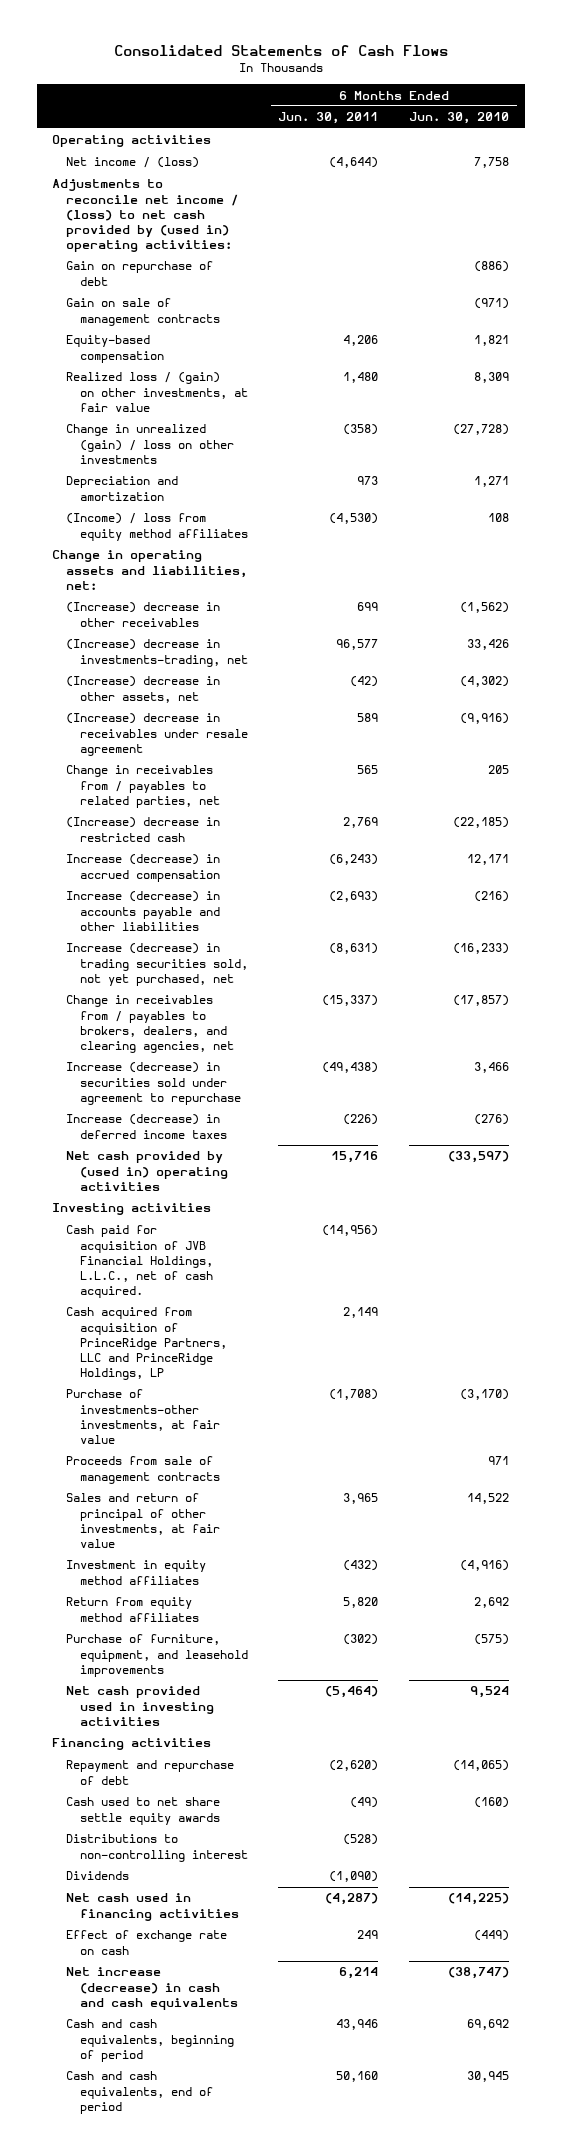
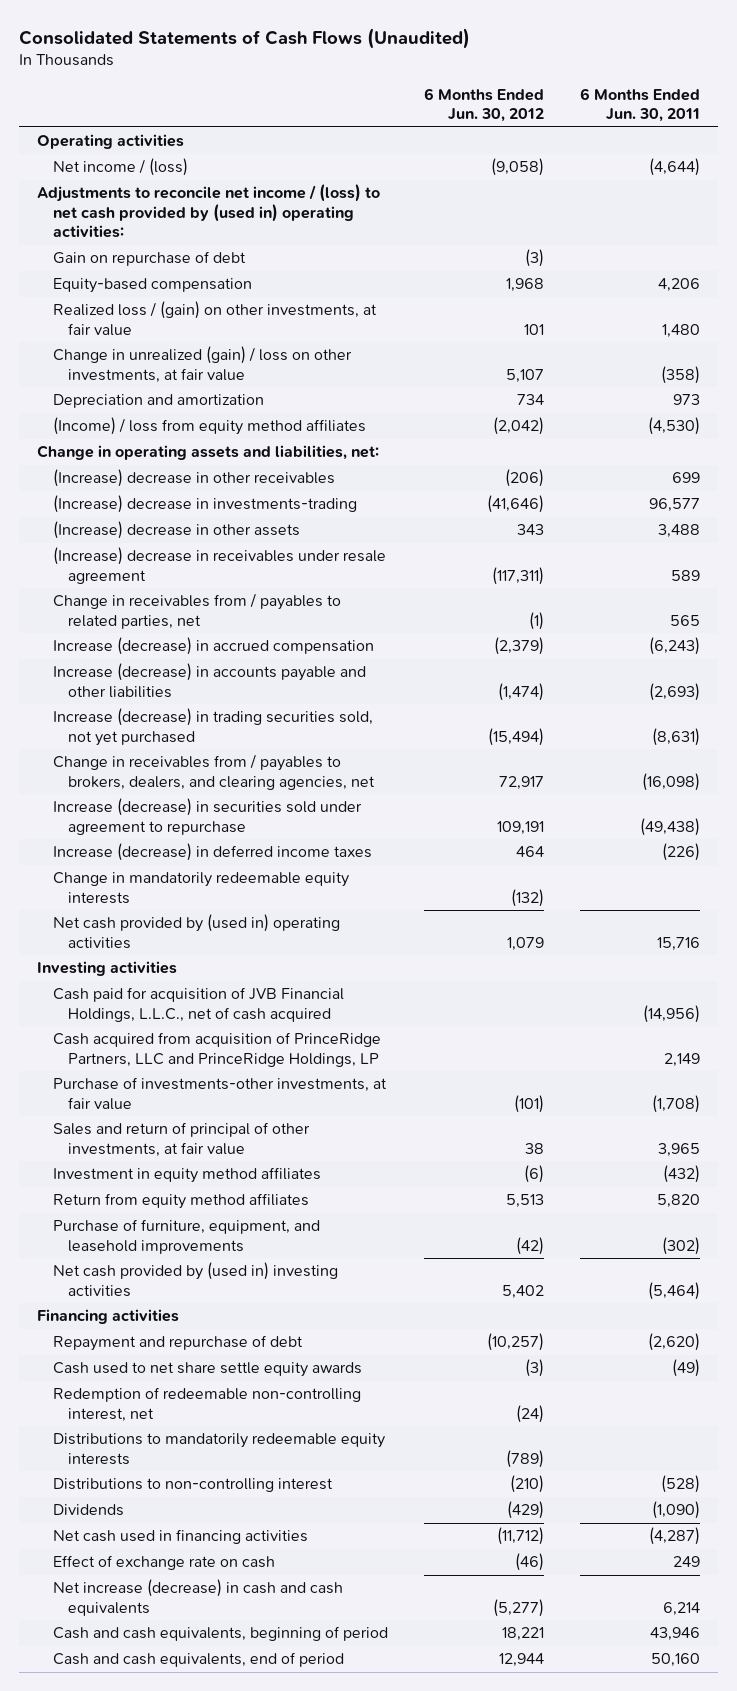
[113,44,448,56] Consolidated Statements of Cash Flows -> [19,27,471,49] Consolidated Statements of Cash Flows (Unaudited)
[409,112,510,125] Jun. 30, 2010 -> none
none -> [423,87,544,123] 6 Months Ended Jun. 30, 2012
[65,298,220,326] Gain on sale of management contracts -> none
[65,424,234,464] Change in unrealized (gain) / loss on other investments -> [52,346,352,383] Change in unrealized (gain) / loss on other investments, at fair value
[65,639,248,667] (Increase) decrease in investments-trading, net -> [52,495,357,514] (Increase) decrease in investments-trading
[65,676,220,703] (Increase) decrease in other assets, net -> [52,521,300,540] (Increase) decrease in other assets
[350,676,379,688] (42) -> [658,524,701,539] 3,488
[65,817,220,842] (Increase) decrease in restricted cash -> none
[65,943,248,986] Increase (decrease) in trading securities sold, not yet purchased, net -> [52,708,373,746] Increase (decrease) in trading securities sold, not yet purchased
[322,995,379,1007] (15,337) -> [642,772,701,791] (16,098)
none -> [52,872,349,904] Change in mandatorily redeemable equity interests
[65,1225,213,1298] Cash paid for acquisition of JVB Financial Holdings, L.L.C., net of cash acquired. -> [52,987,344,1022] Cash paid for acquisition of JVB Financial Holdings, L.L.C., net of cash acquired
[65,1456,220,1484] Proceeds from sale of management contracts -> none
[65,1686,214,1726] Net cash provided used in investing activities -> [52,1262,338,1297] Net cash provided by (used in) investing activities
none -> [52,1387,361,1422] Redemption of redeemable non-controlling interest, net
none -> [52,1433,385,1465] Distributions to mandatorily redeemable equity interests

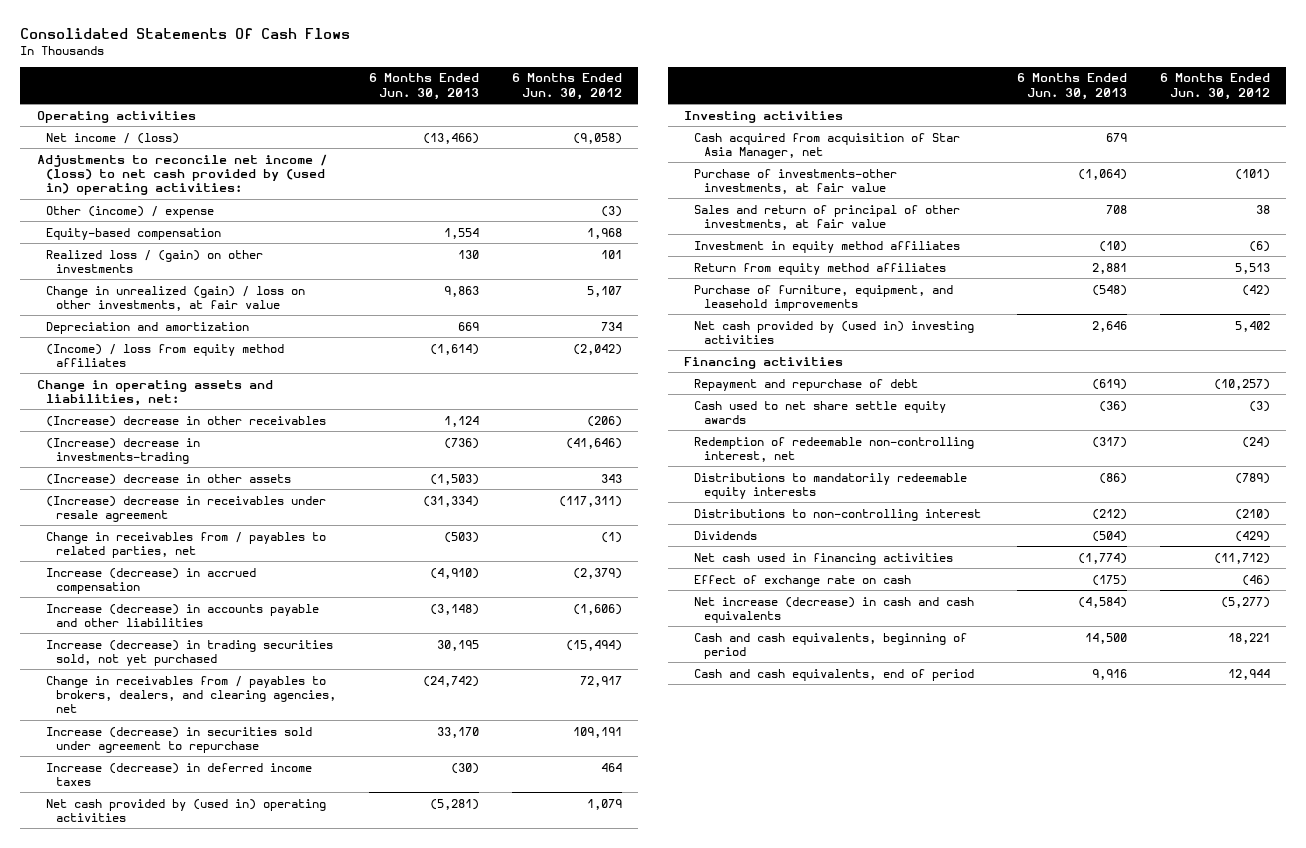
[19,27,471,49] Consolidated Statements of Cash Flows (Unaudited) -> [20,27,351,39] Consolidated Statements Of Cash Flows
[580,87,701,123] 6 Months Ended Jun. 30, 2011 -> none
none -> [369,73,480,100] 6 Months Ended Jun. 30, 2013
[52,251,246,267] Gain on repurchase of debt -> none
none -> [46,205,215,218] Other (income) / expense
[52,301,377,336] Realized loss / (gain) on other investments, at fair value -> [46,249,264,273] Realized loss / (gain) on other investments
[497,682,544,701] (1,474) -> [572,603,622,615] (1,606)
[52,872,349,904] Change in mandatorily redeemable equity interests -> none
[52,987,344,1022] Cash paid for acquisition of JVB Financial Holdings, L.L.C., net of cash acquired -> none
[52,1032,381,1067] Cash acquired from acquisition of PrinceRidge Partners, LLC and PrinceRidge Holdings, LP -> [694,132,961,159] Cash acquired from acquisition of Star Asia Manager, net

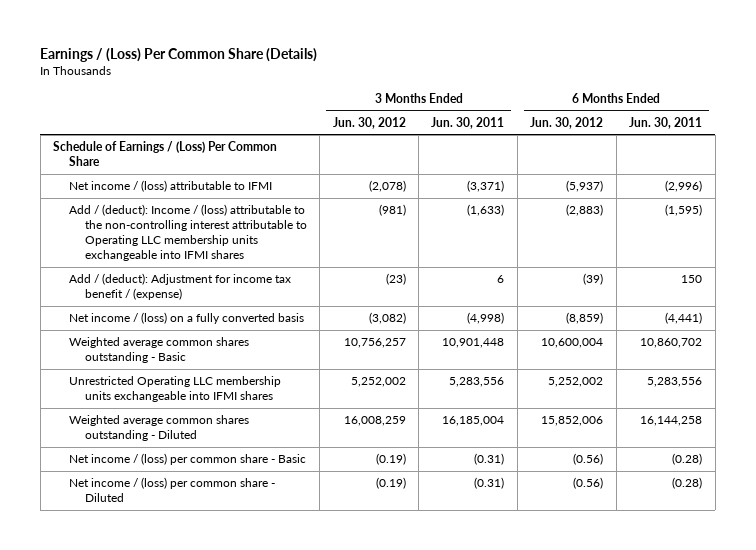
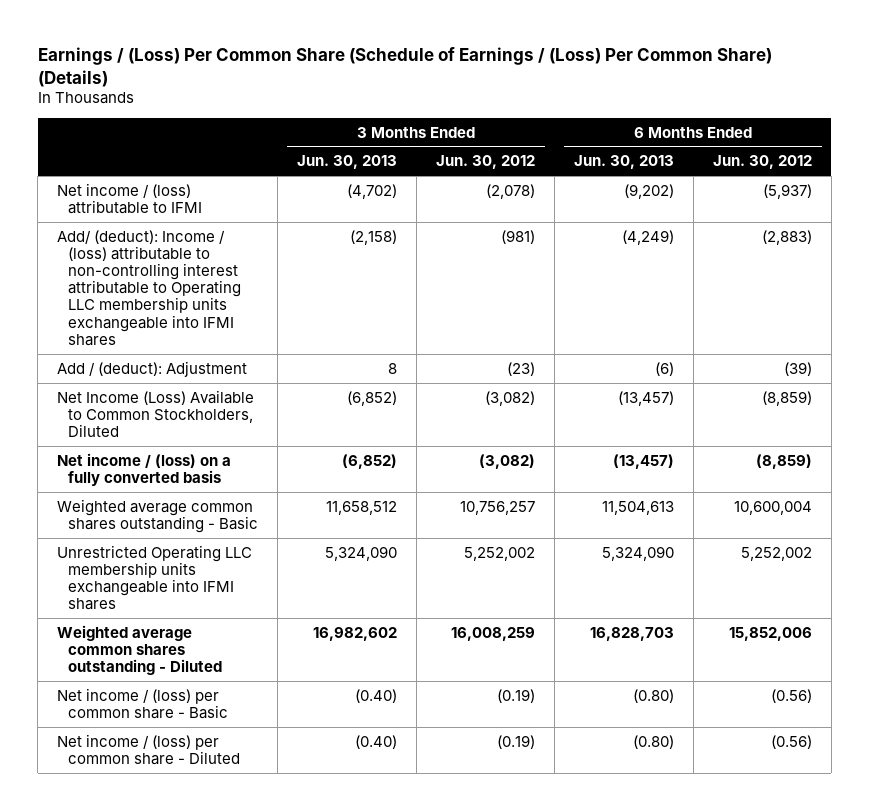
[40,47,318,62] Earnings / (Loss) Per Common Share (Details) -> [37,46,772,87] Earnings / (Loss) Per Common Share (Schedule of Earnings / (Loss) Per Common Share) (Details)
[431,116,505,129] Jun. 30, 2011 -> none
[629,116,703,129] Jun. 30, 2011 -> none
none -> [297,155,398,170] Jun. 30, 2013
none -> [574,155,675,170] Jun. 30, 2013
[53,141,278,167] Schedule of Earnings / (Loss) Per Common Share -> none
[69,204,307,261] Add / (deduct): Income / (loss) attributable to the non-controlling interest attributable to Operating LLC membership units exchangeable into IFMI shares -> [57,229,242,346] Add/ (deduct): Income / (loss) attributable to non-controlling interest attributable to Operating LLC membership units exchangeable into IFMI shares
[69,273,292,301] Add / (deduct): Adjustment for income tax benefit / (expense) -> [57,360,248,377] Add / (deduct): Adjustment
none -> [57,389,255,438] Net Income (Loss) Available to Common Stockholders, Diluted

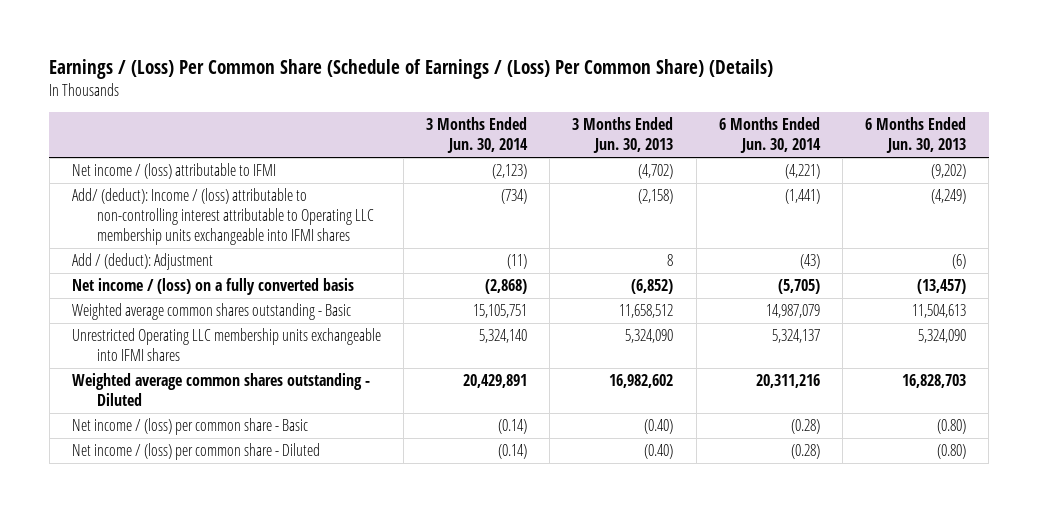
[436,155,536,170] Jun. 30, 2012 -> none
[712,155,812,170] Jun. 30, 2012 -> none
none -> [426,117,529,154] 3 Months Ended Jun. 30, 2014
none -> [718,117,821,154] 6 Months Ended Jun. 30, 2014
[57,389,255,438] Net Income (Loss) Available to Common Stockholders, Diluted -> none

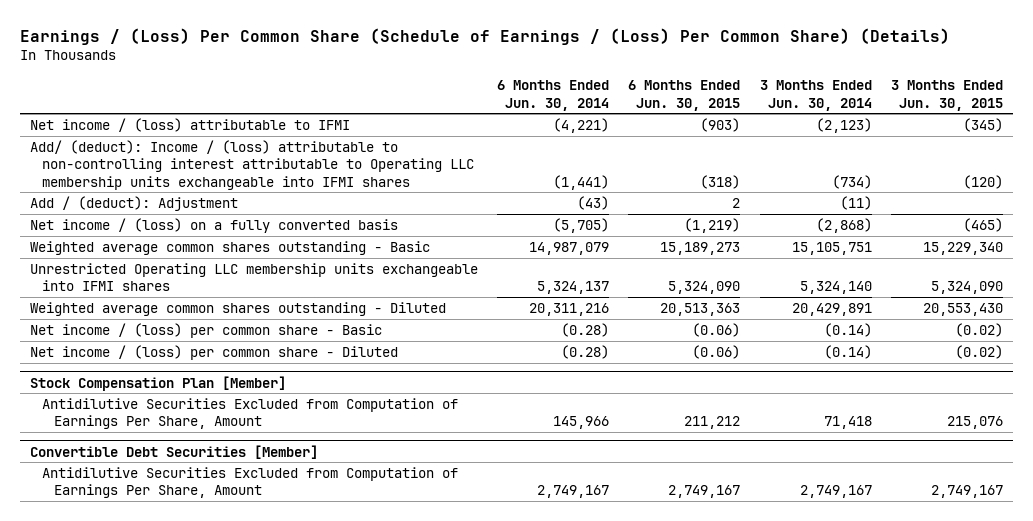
[572,117,674,154] 3 Months Ended Jun. 30, 2013 -> none
[864,117,966,154] 6 Months Ended Jun. 30, 2013 -> none
none -> [628,80,741,111] 6 Months Ended Jun. 30, 2015
none -> [890,80,1003,111] 3 Months Ended Jun. 30, 2015
none -> [29,375,286,391] Stock Compensation Plan [Member]
none -> [41,397,458,430] Antidilutive Securities Excluded from Computation of Earnings Per Share, Amount
none -> [29,444,318,459] Convertible Debt Securities [Member]
none -> [41,466,458,499] Antidilutive Securities Excluded from Computation of Earnings Per Share, Amount

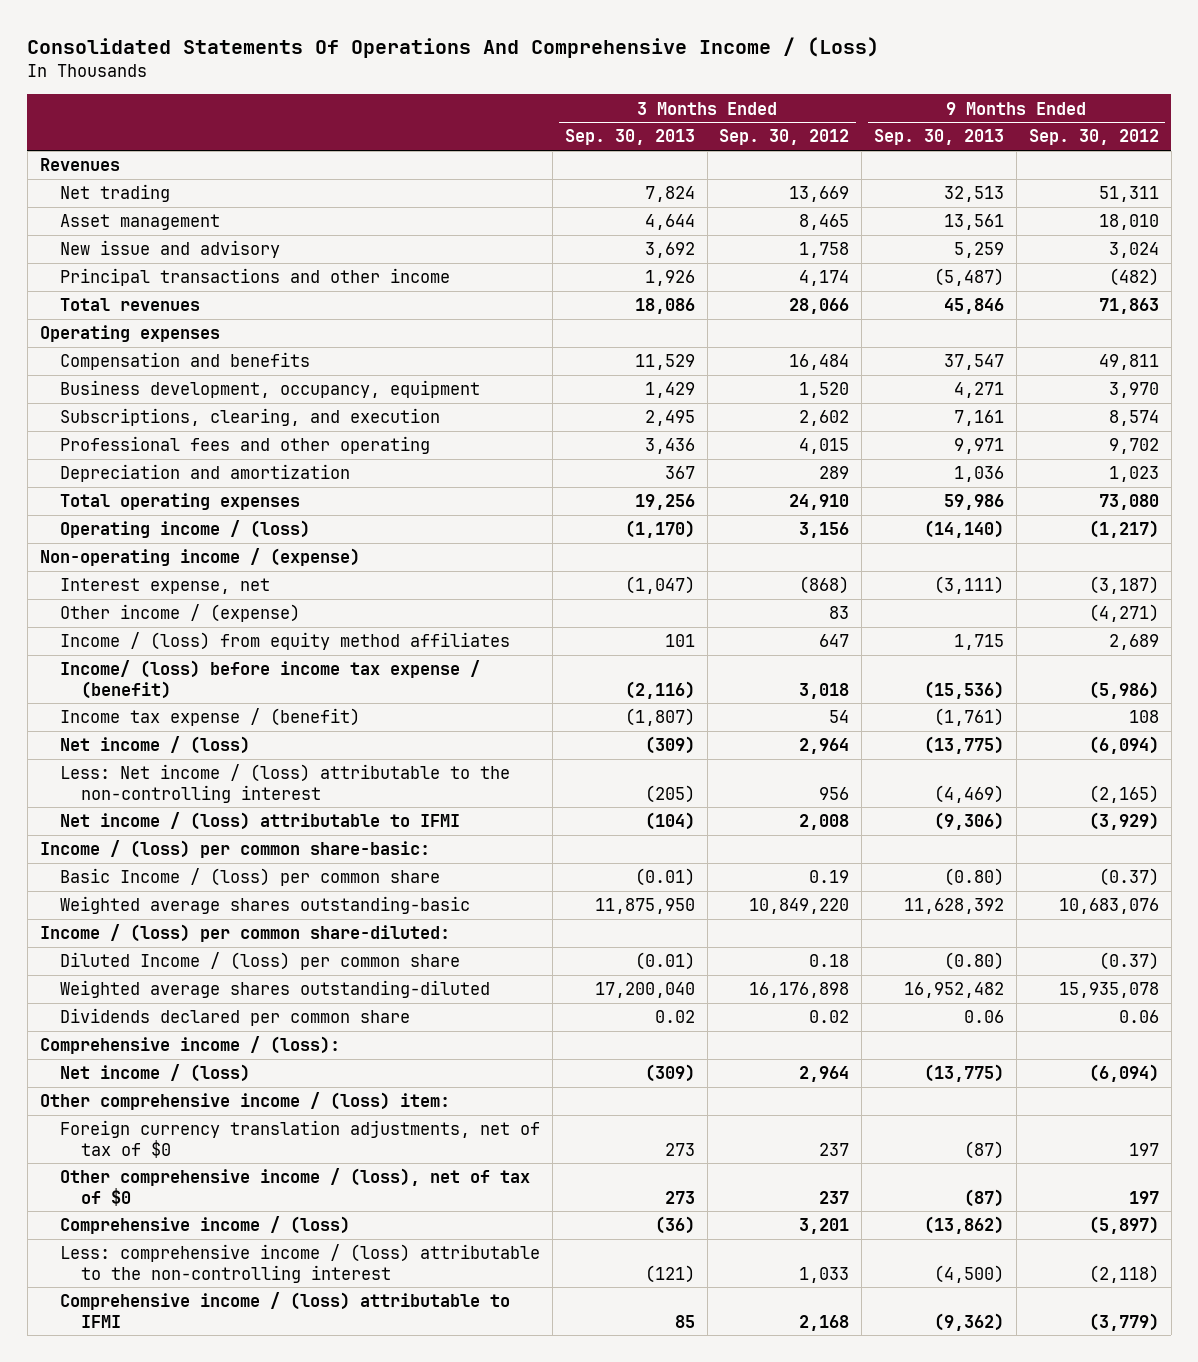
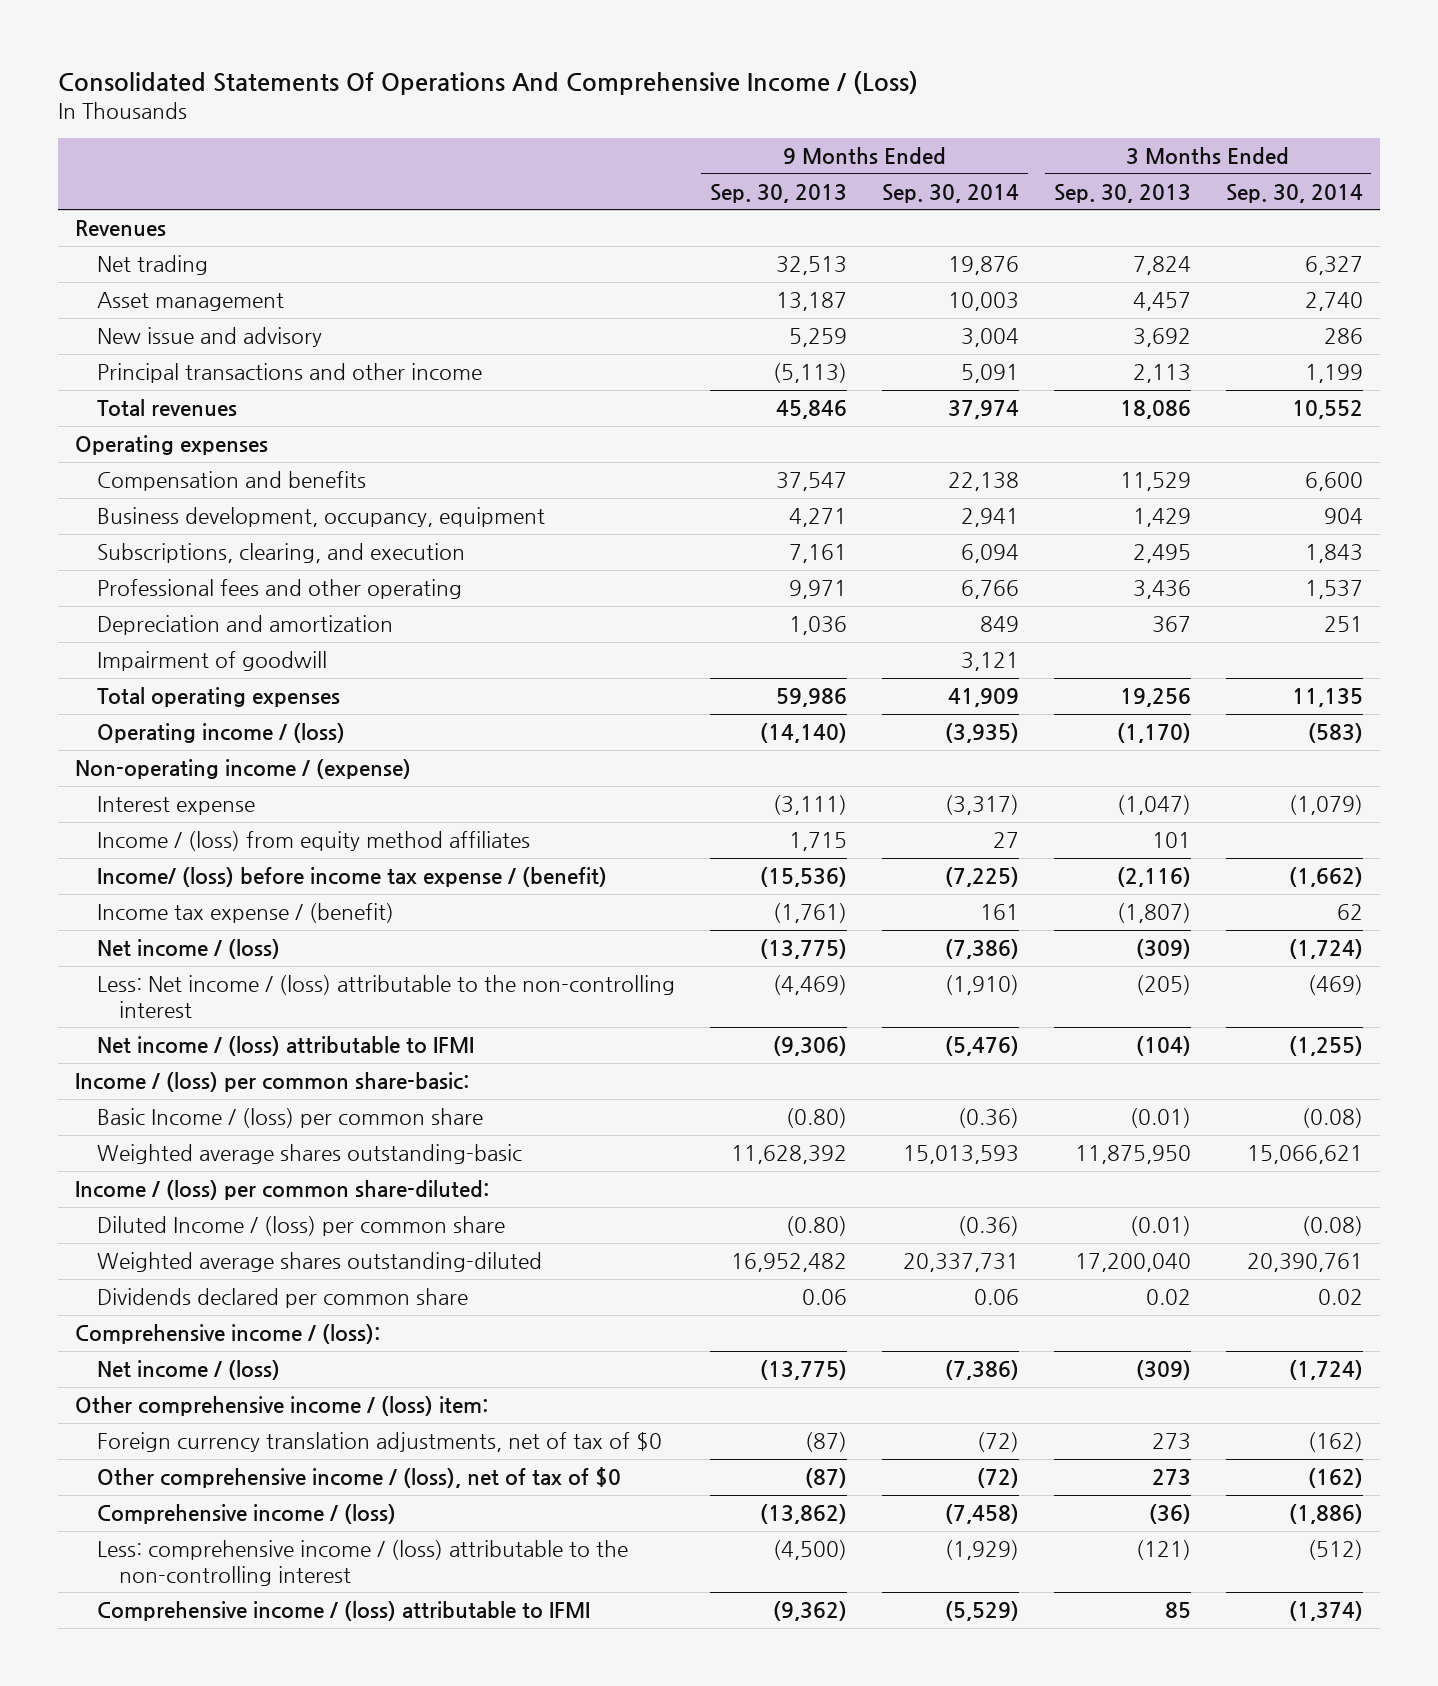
[719,129,850,146] Sep. 30, 2012 -> none
[1028,129,1159,146] Sep. 30, 2012 -> none
none -> [882,183,1020,203] Sep. 30, 2014
none -> [1225,183,1363,203] Sep. 30, 2014
[644,214,695,231] 4,644 -> [1132,292,1191,312] 4,457
[944,214,1005,231] 13,561 -> [776,292,848,312] 13,187
[644,270,695,287] 1,926 -> [1132,364,1191,384] 2,113
[934,268,1005,287] (5,487) -> [773,363,848,384] (5,113)
none -> [97,651,328,672] Impairment of goodwill
[60,604,301,623] Other income / (expense) -> none
[60,578,271,595] Interest expense, net -> [97,796,256,816] Interest expense

